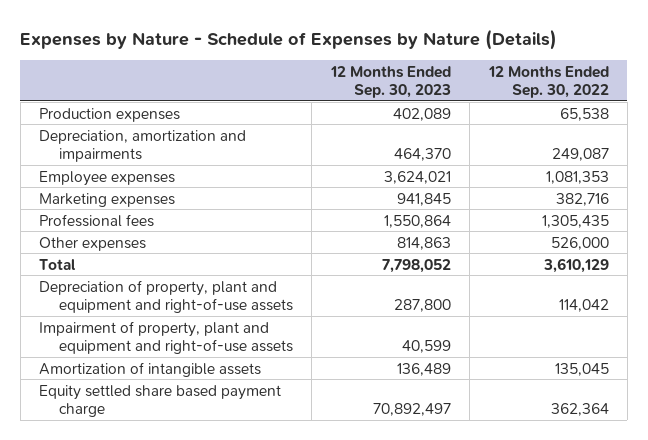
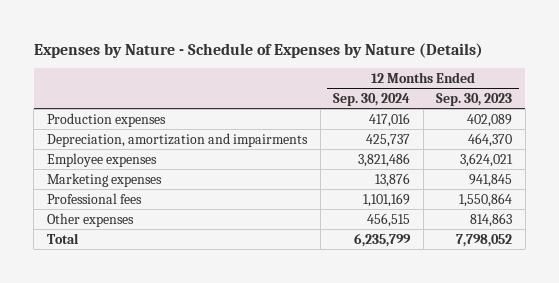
[487,65,609,98] 12 Months Ended Sep. 30, 2022 -> none
none -> [333,92,411,106] Sep. 30, 2024
[39,279,293,313] Depreciation of property, plant and equipment and right-of-use assets -> none
[39,320,293,354] Impairment of property, plant and equipment and right-of-use assets -> none
[39,361,262,377] Amortization of intangible assets -> none
[39,384,282,417] Equity settled share based payment charge -> none

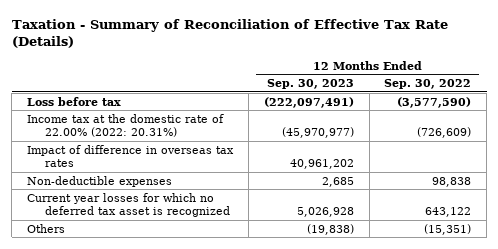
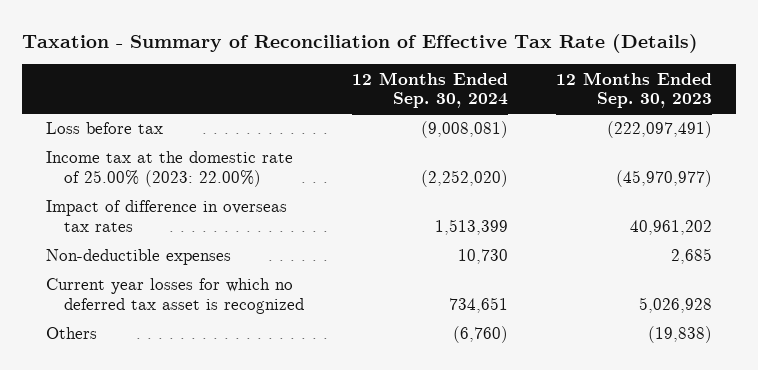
[384,79,472,90] Sep. 30, 2022 -> none
none -> [351,71,508,109] 12 Months Ended Sep. 30, 2024
[27,113,225,138] Income tax at the domestic rate of 22.00% (2022: 20.31%) -> [45,151,293,187] Income tax at the domestic rate of 25.00% (2023: 22.00%)

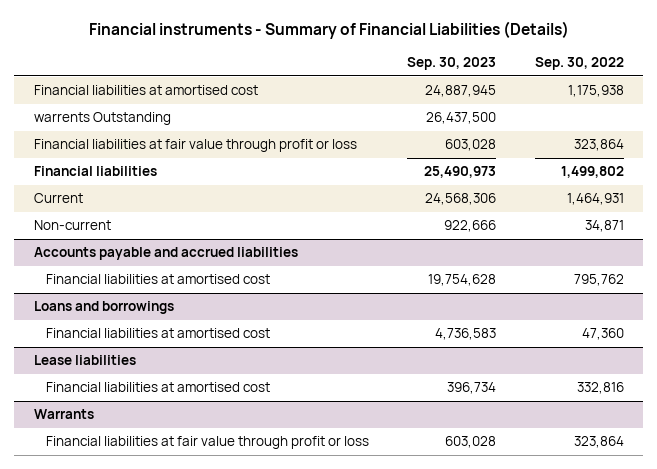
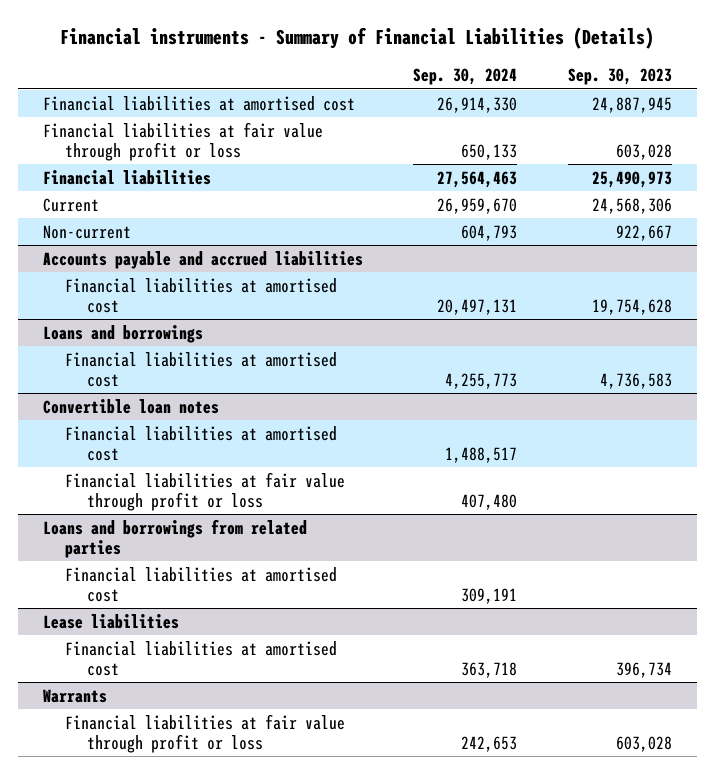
[534,57,624,71] Sep. 30, 2022 -> none
none -> [413,68,518,86] Sep. 30, 2024
[33,112,171,126] warrents Outstanding -> none
[444,220,497,233] 922,666 -> [616,224,673,241] 922,667
none -> [42,398,219,414] Convertible loan notes
none -> [64,425,337,461] Financial liabilities at amortised cost
none -> [64,471,345,511] Financial liabilities at fair value through profit or loss
none -> [42,518,307,558] Loans and borrowings from related parties
none -> [64,566,337,602] Financial liabilities at amortised cost

